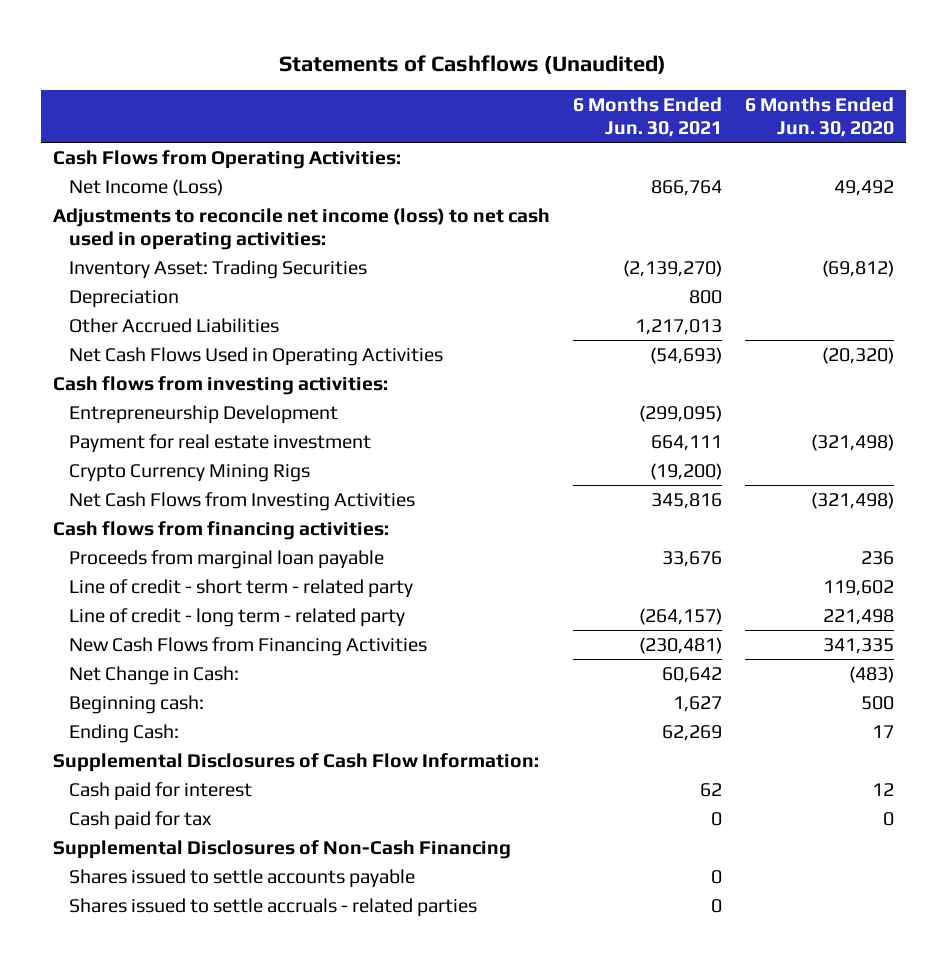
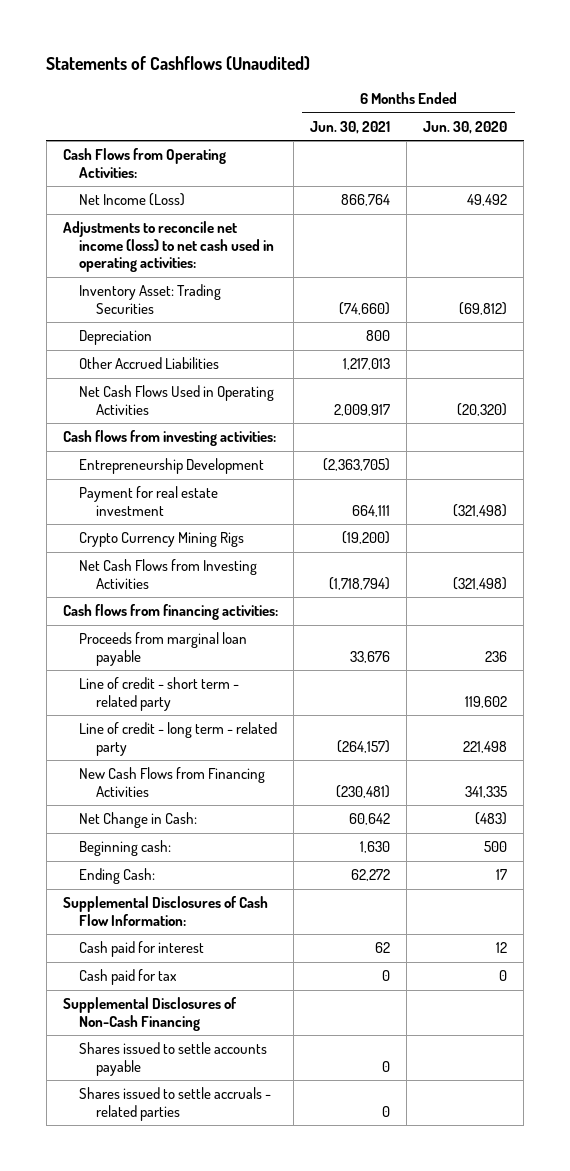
[622,259,722,277] (2,139,270) -> [339,301,391,315] (74,660)
[649,346,722,364] (54,693) -> [334,403,391,416] 2,009,917
[638,404,722,422] (299,095) -> [323,458,391,472] (2,363,705)
[650,492,722,509] 345,816 -> [329,576,391,590] (1,718,794)
[672,695,722,712] 1,627 -> [360,841,391,854] 1,630
[661,724,722,741] 62,269 -> [351,869,391,882] 62,272

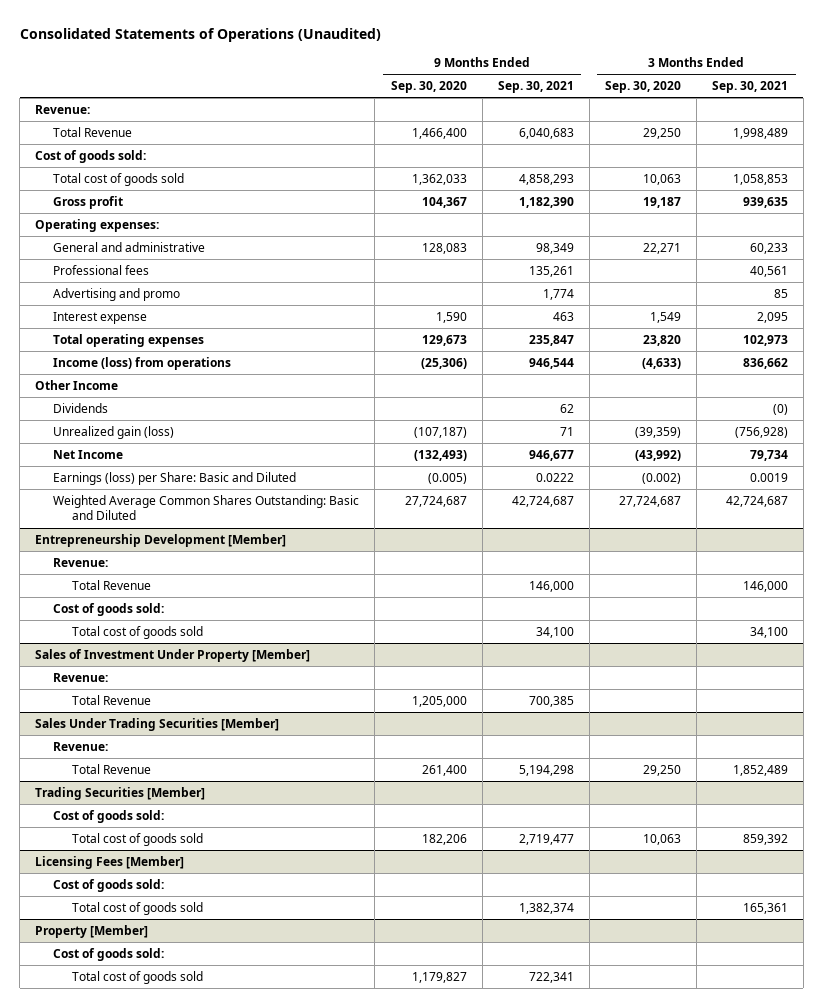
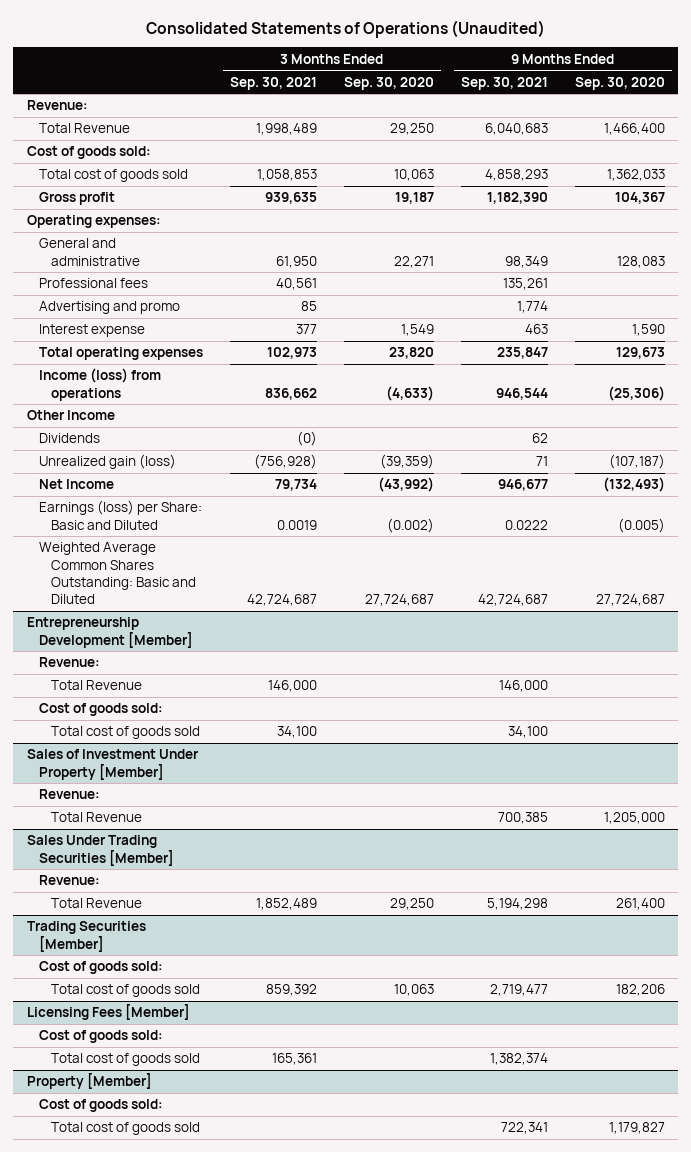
[749,243,788,255] 60,233 -> [275,255,317,268] 61,950
[756,312,788,324] 2,095 -> [295,324,317,335] 377

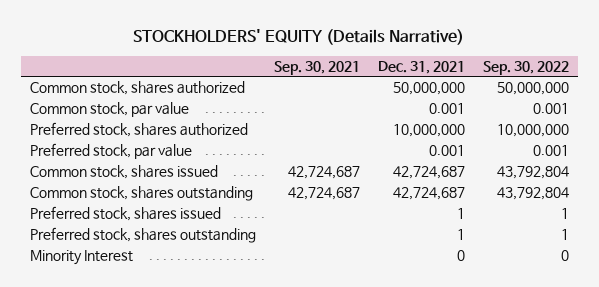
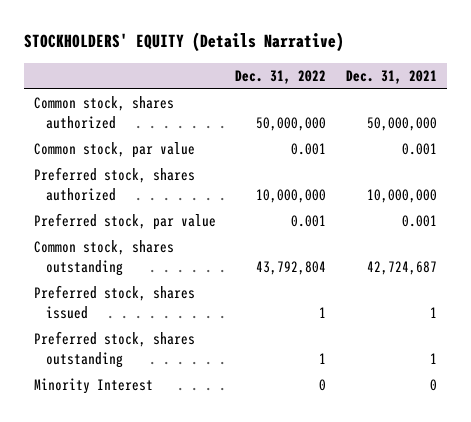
[274,60,361,75] Sep. 30, 2021 -> none
[482,60,569,75] Sep. 30, 2022 -> none
none -> [235,69,327,84] Dec. 31, 2022
[30,165,219,180] Common stock, shares issued -> none

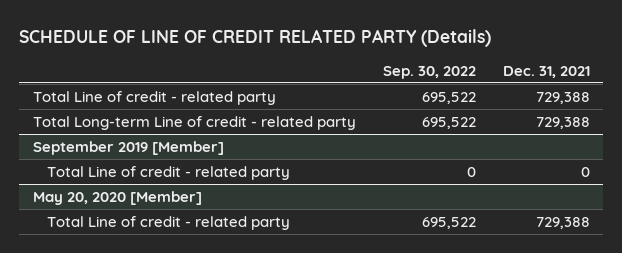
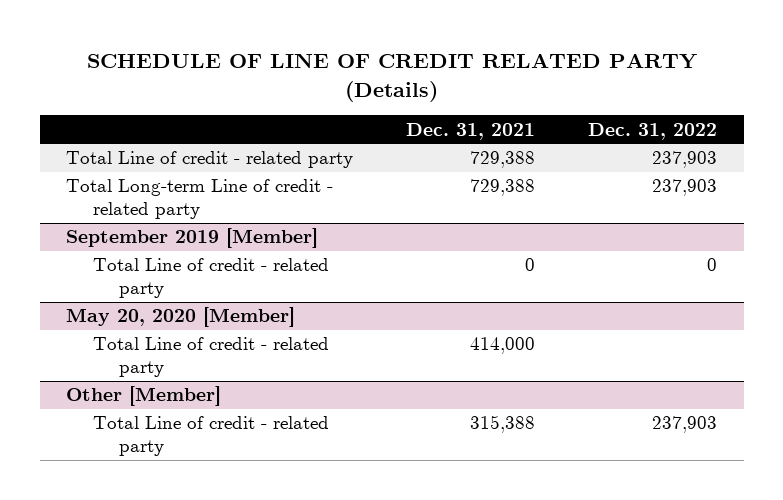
[382,65,476,79] Sep. 30, 2022 -> none
none -> [588,122,718,140] Dec. 31, 2022
[535,216,590,229] 729,388 -> [470,337,536,355] 414,000
none -> [66,386,222,407] Other [Member]
none -> [92,416,329,457] Total Line of credit - related party

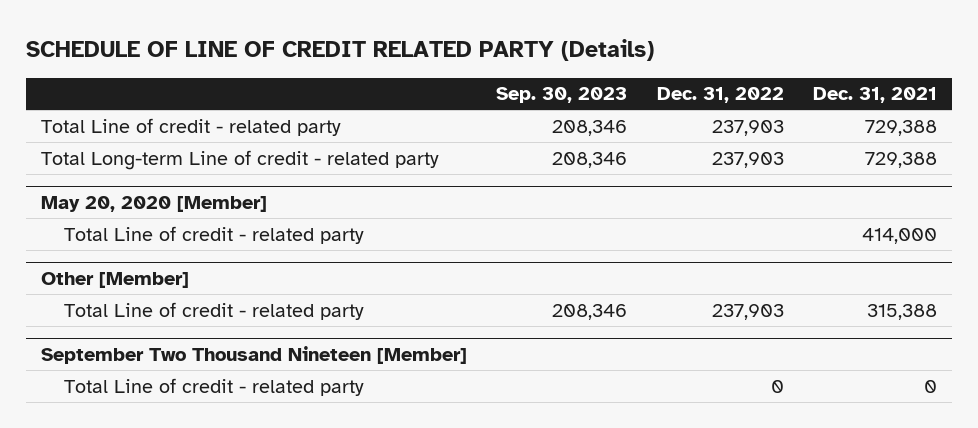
none -> [496,87,628,104] Sep. 30, 2023
[66,228,319,249] September 2019 [Member] -> none
[92,258,329,299] Total Line of credit - related party -> none
none -> [40,346,467,365] September Two Thousand Nineteen [Member]
none -> [64,377,365,396] Total Line of credit - related party

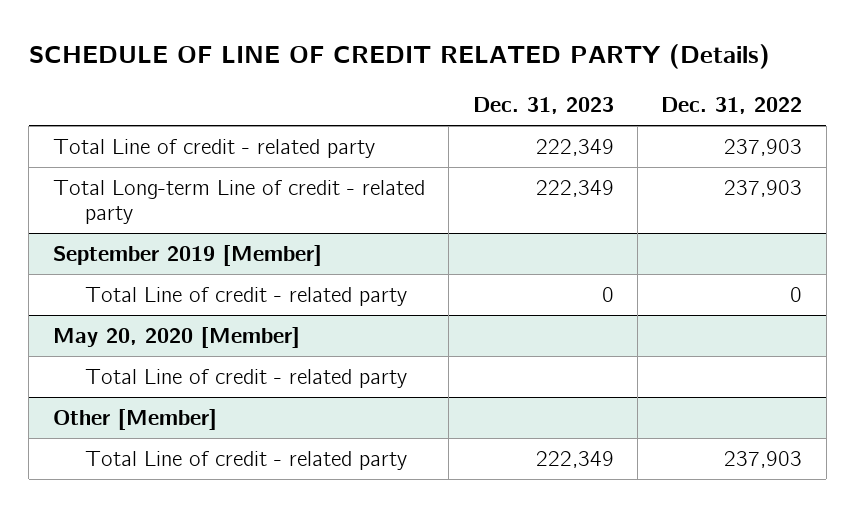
[496,87,628,104] Sep. 30, 2023 -> none
[813,87,938,104] Dec. 31, 2021 -> none
none -> [472,97,614,115] Dec. 31, 2023
none -> [52,244,322,266] September 2019 [Member]
none -> [85,286,408,306] Total Line of credit - related party
[40,346,467,365] September Two Thousand Nineteen [Member] -> none
[64,377,365,396] Total Line of credit - related party -> none

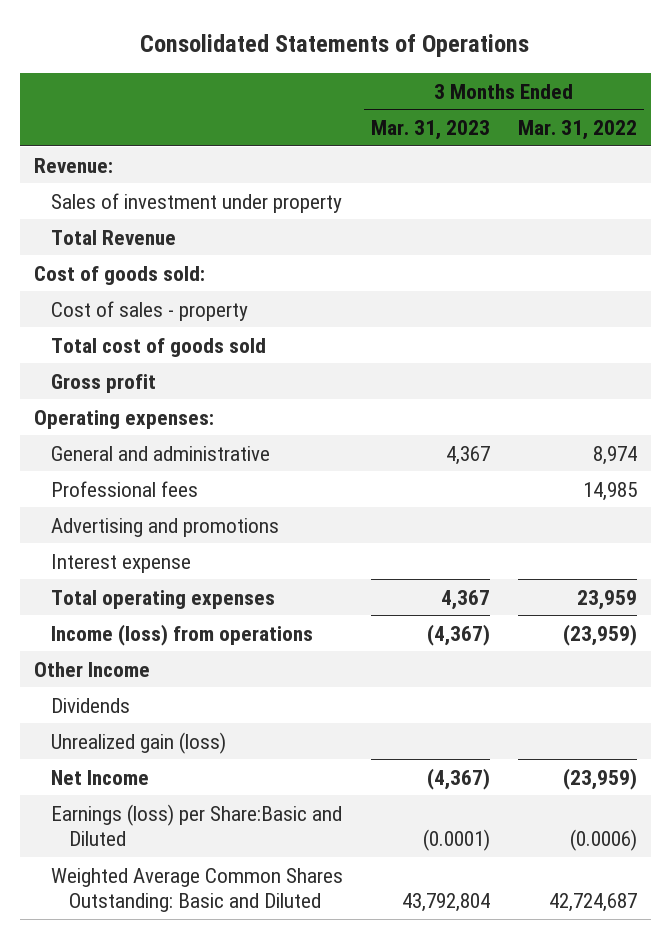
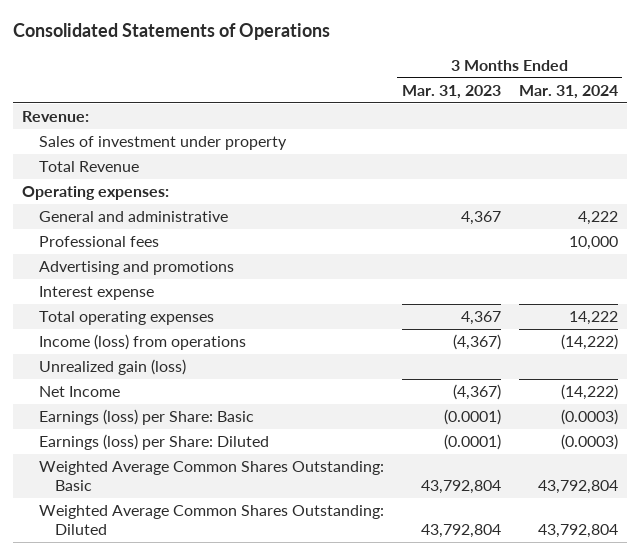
[517,119,637,140] Mar. 31, 2022 -> none
none -> [518,84,618,99] Mar. 31, 2024
[33,265,205,285] Cost of goods sold: -> none
[51,300,249,321] Cost of sales - property -> none
[51,337,267,357] Total cost of goods sold -> none
[51,373,157,393] Gross profit -> none
[33,661,150,677] Other Income -> none
[51,697,131,713] Dividends -> none
[51,803,343,847] Earnings (loss) per Share:Basic and Diluted -> [38,409,254,426] Earnings (loss) per Share: Basic
none -> [38,434,269,451] Earnings (loss) per Share: Diluted
[51,867,344,913] Weighted Average Common Shares Outstanding: Basic and Diluted -> [38,461,384,492] Weighted Average Common Shares Outstanding: Basic
none -> [38,505,384,536] Weighted Average Common Shares Outstanding: Diluted

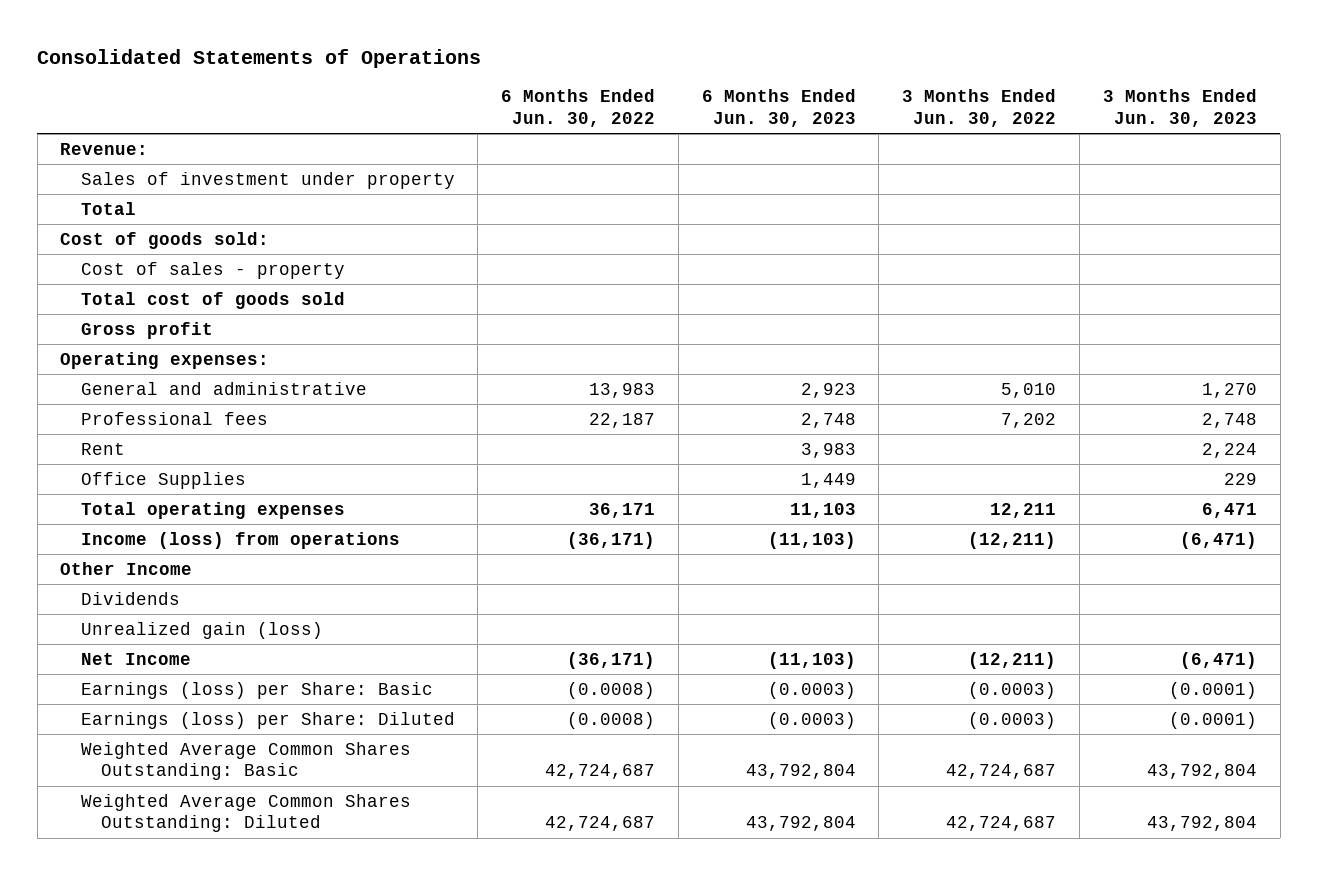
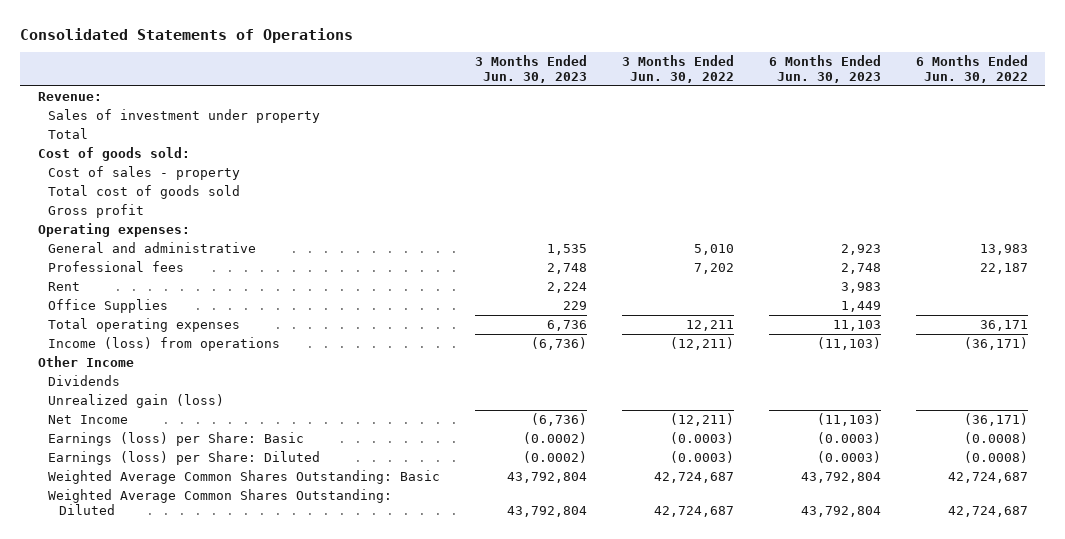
[1201,382,1257,398] 1,270 -> [547,243,588,255] 1,535
[1201,502,1257,518] 6,471 -> [547,319,588,331] 6,736
[1179,531,1257,549] (6,471) -> [531,336,588,350] (6,736)
[1179,651,1257,669] (6,471) -> [531,412,588,426] (6,736)
[1168,681,1257,699] (0.0001) -> [523,431,588,444] (0.0002)
[1168,711,1257,729] (0.0001) -> [523,450,588,463] (0.0002)

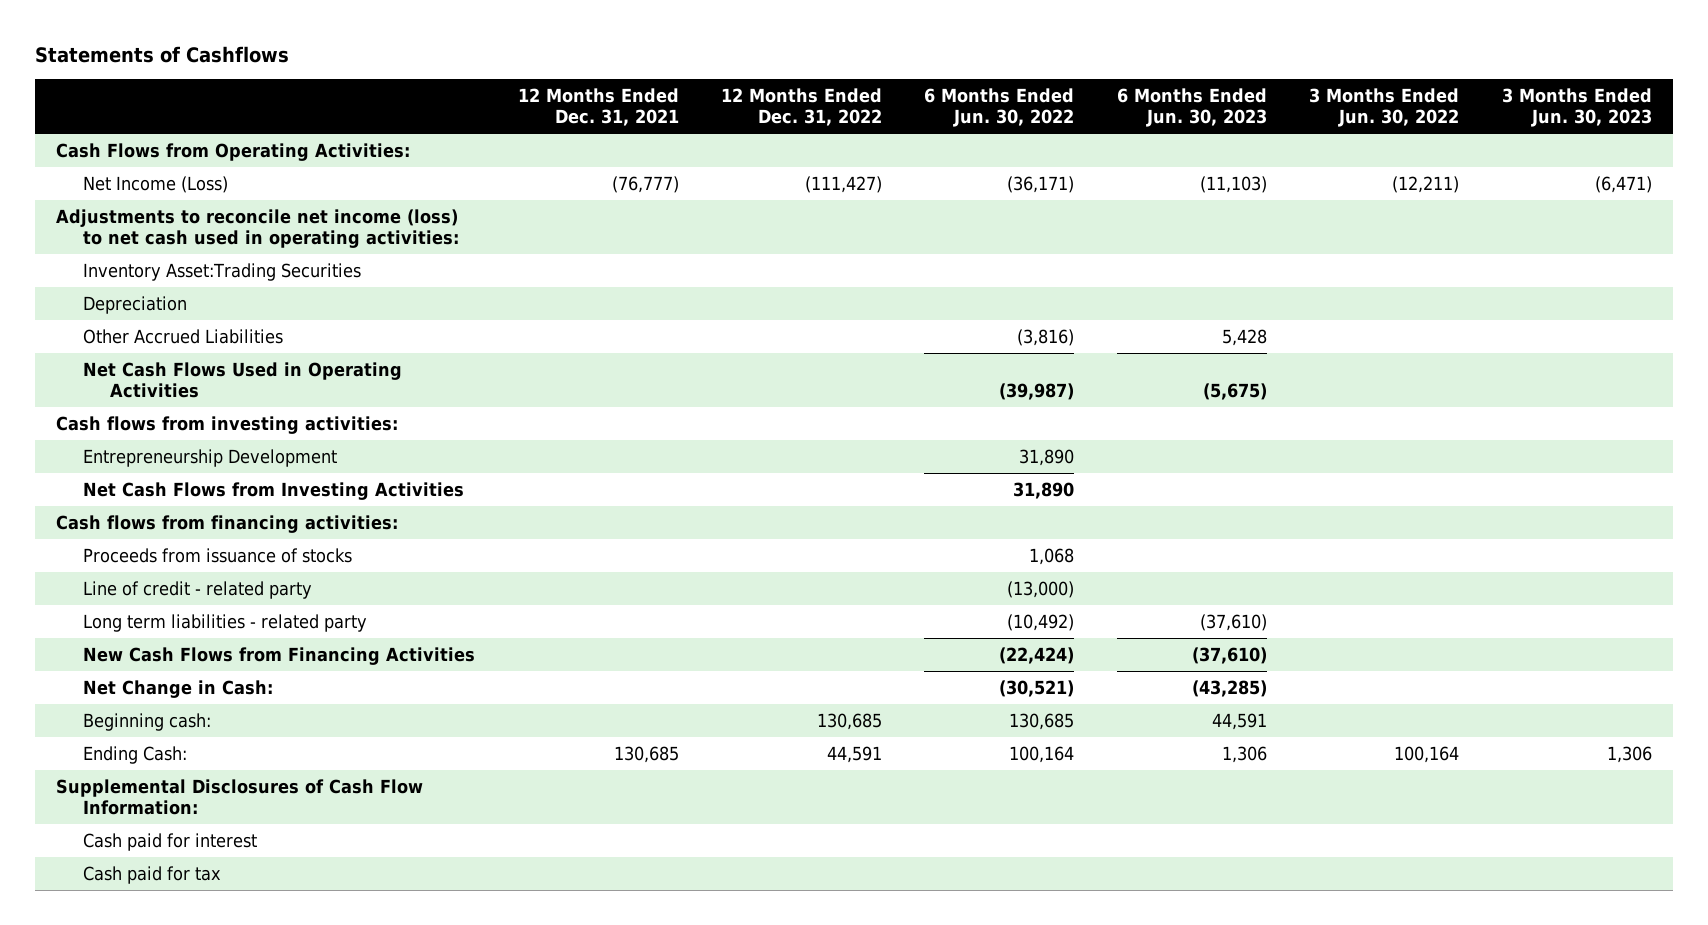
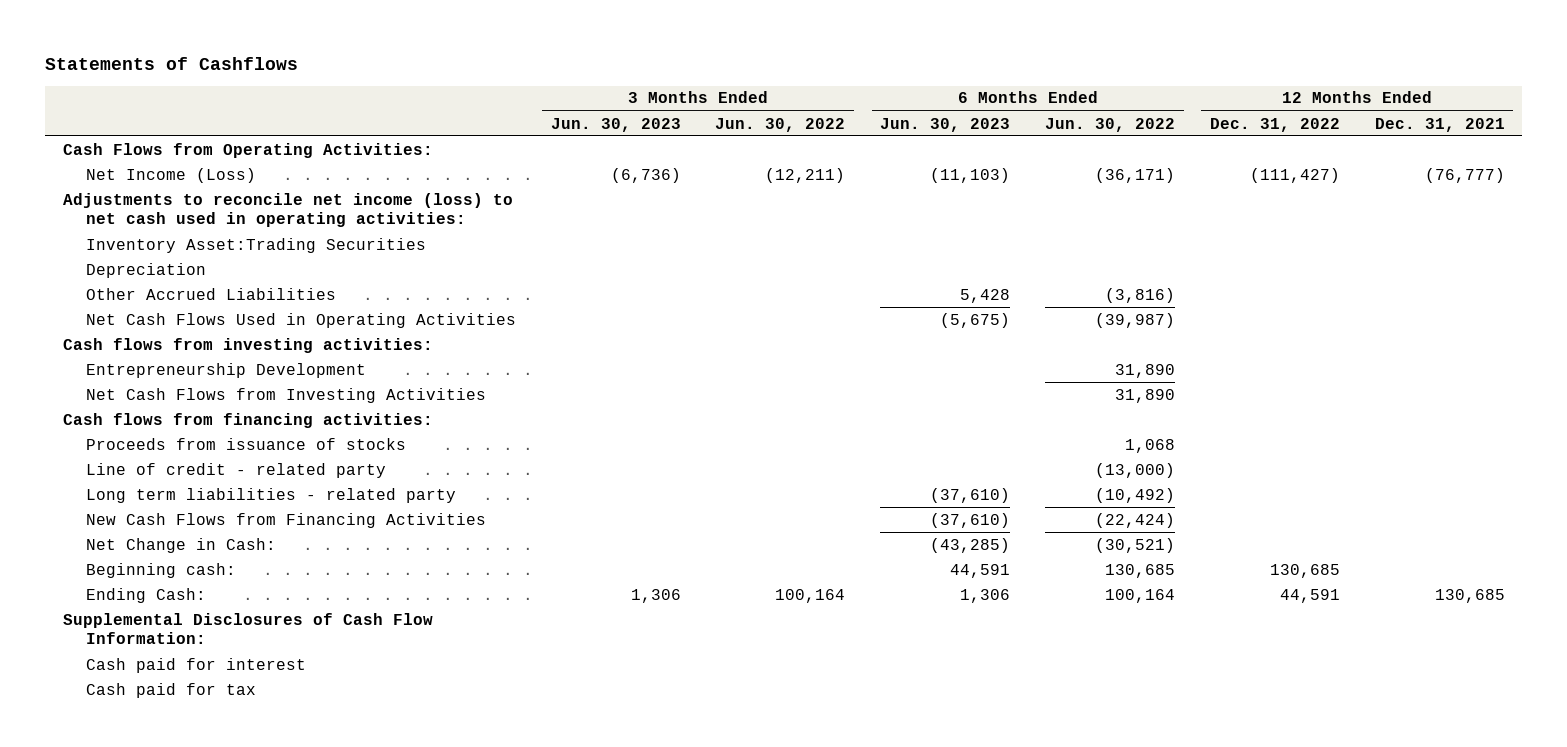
[1594,175,1652,193] (6,471) -> [610,167,681,183] (6,736)

